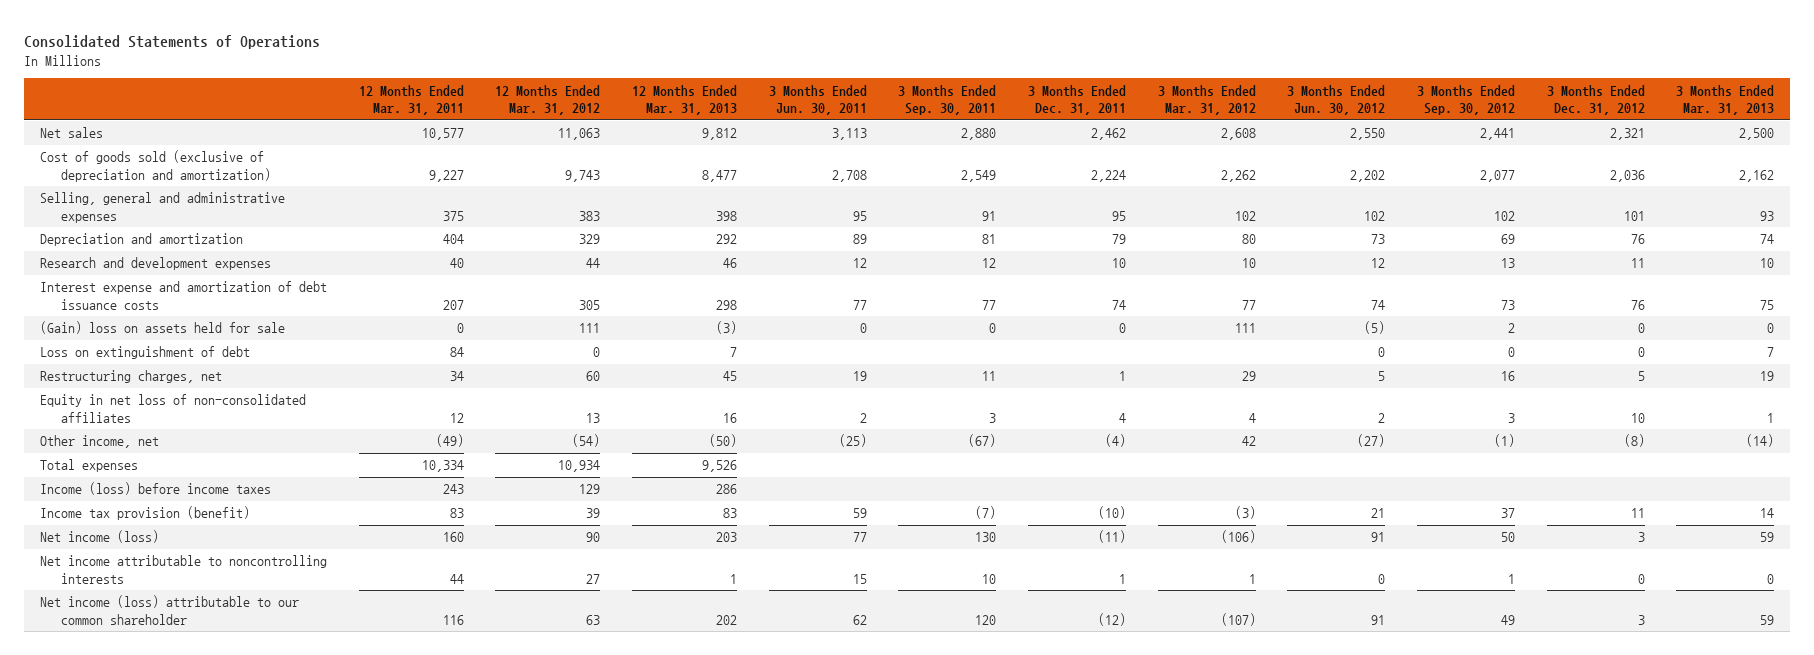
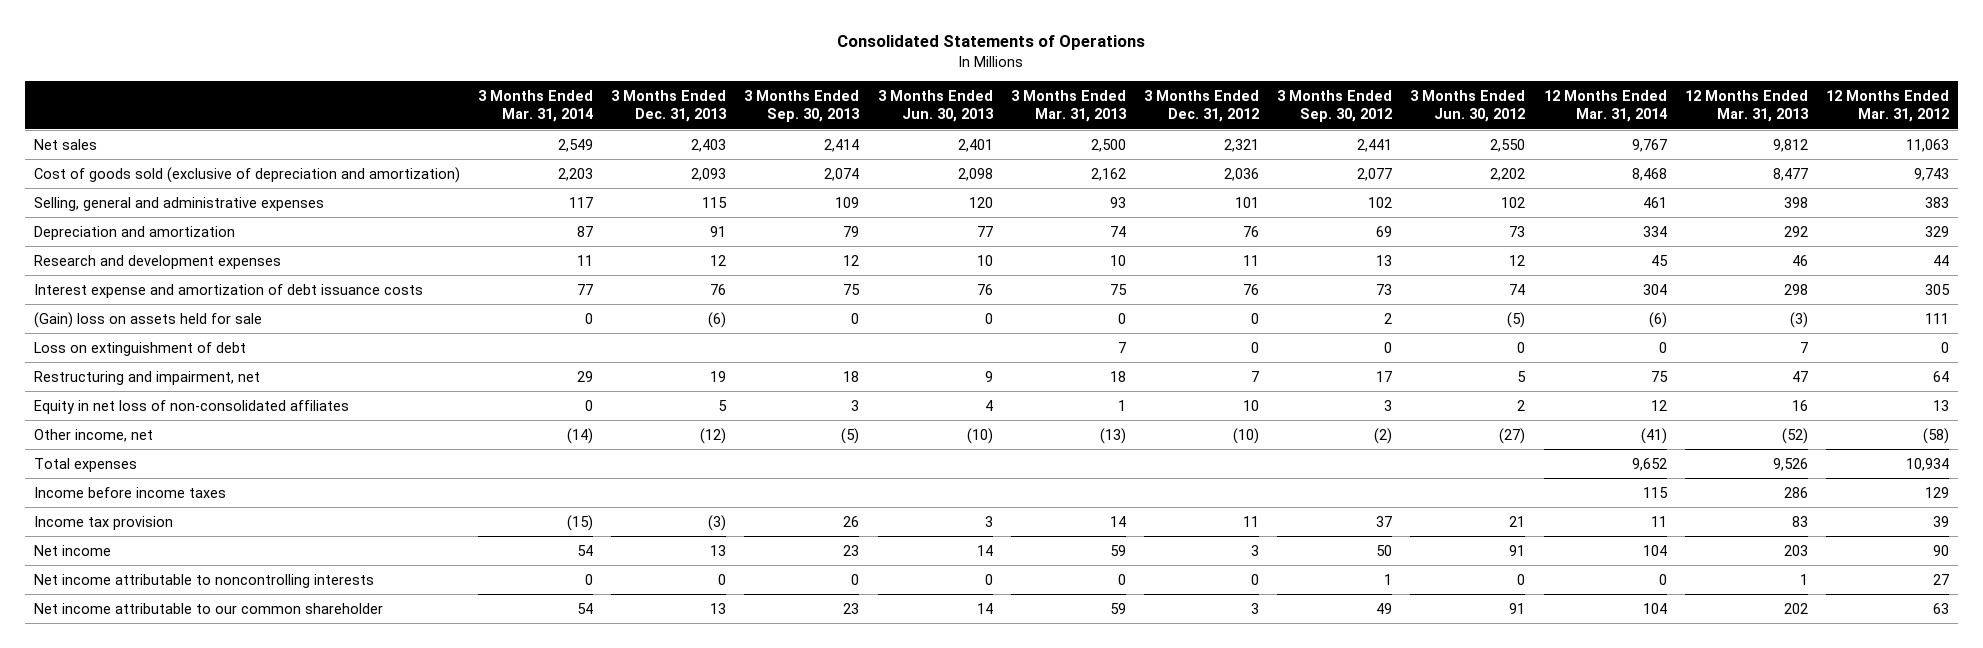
[358,84,464,116] 12 Months Ended Mar. 31, 2011 -> none
[768,84,867,116] 3 Months Ended Jun. 30, 2011 -> none
[898,84,997,116] 3 Months Ended Sep. 30, 2011 -> none
[1028,84,1127,116] 3 Months Ended Dec. 31, 2011 -> none
[1157,84,1256,116] 3 Months Ended Mar. 31, 2012 -> none
none -> [477,89,593,123] 3 Months Ended Mar. 31, 2014
none -> [611,89,728,123] 3 Months Ended Dec. 31, 2013
none -> [744,89,861,123] 3 Months Ended Sep. 30, 2013
none -> [877,89,994,123] 3 Months Ended Jun. 30, 2013
none -> [1543,89,1667,123] 12 Months Ended Mar. 31, 2014
[39,370,222,384] Restructuring charges, net -> none
none -> [33,370,260,385] Restructuring and impairment, net
[572,434,601,448] (54) -> [1923,427,1950,444] (58)
[708,434,737,448] (50) -> [1781,427,1808,444] (52)
[1494,434,1516,448] (1) -> [1374,427,1393,444] (2)
[1623,434,1645,448] (8) -> [1233,427,1260,444] (10)
[1746,434,1775,448] (14) -> [1099,427,1126,444] (13)
[39,482,271,496] Income (loss) before income taxes -> [33,486,226,498] Income before income taxes
[39,506,250,521] Income tax provision (benefit) -> [33,515,173,530] Income tax provision
[39,530,159,544] Net income (loss) -> [33,544,111,556] Net income
[39,595,299,625] Net income (loss) attributable to our common shareholder -> [33,602,383,614] Net income attributable to our common shareholder

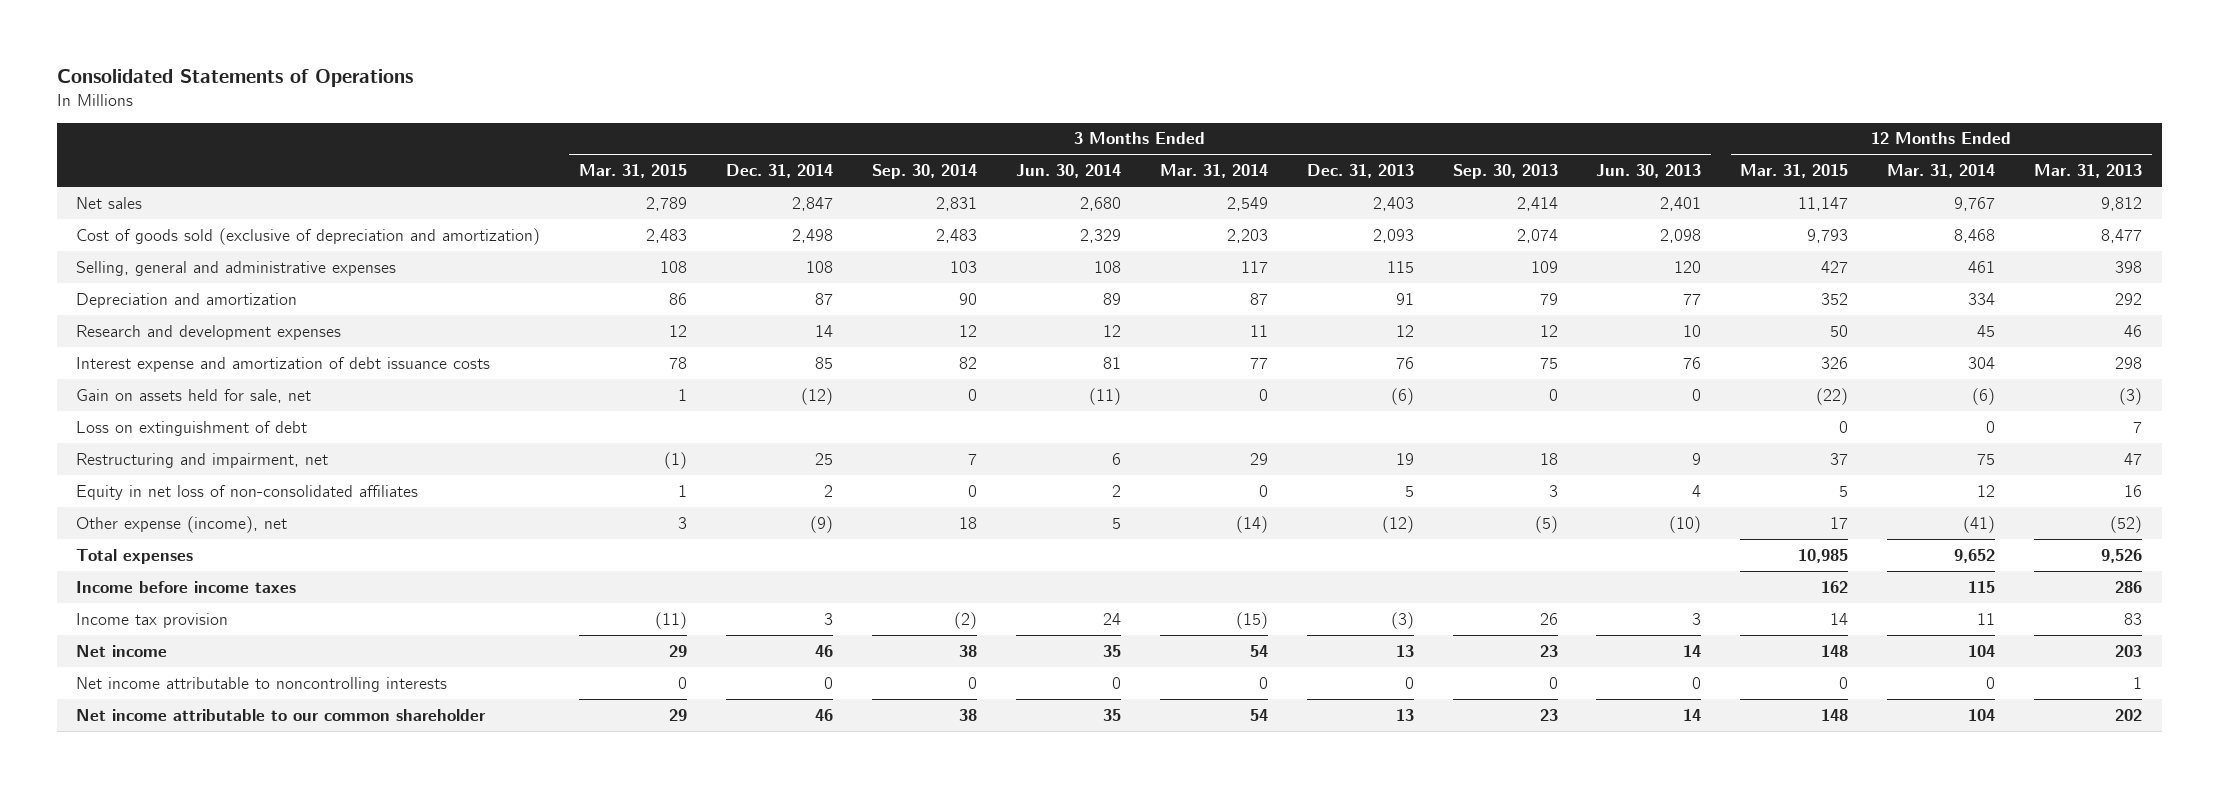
[1010,89,1127,123] 3 Months Ended Mar. 31, 2013 -> none
[1144,89,1260,123] 3 Months Ended Dec. 31, 2012 -> none
[1277,89,1393,123] 3 Months Ended Sep. 30, 2012 -> none
[1410,89,1526,123] 3 Months Ended Jun. 30, 2012 -> none
[1826,89,1950,123] 12 Months Ended Mar. 31, 2012 -> none
none -> [579,164,688,179] Mar. 31, 2015
none -> [726,164,834,179] Dec. 31, 2014
none -> [871,164,977,180] Sep. 30, 2014
none -> [1015,164,1121,179] Jun. 30, 2014
none -> [1740,164,1849,179] Mar. 31, 2015
[33,311,262,328] (Gain) loss on assets held for sale -> [76,388,312,403] Gain on assets held for sale, net
[33,428,153,442] Other income, net -> [76,515,288,533] Other expense (income), net

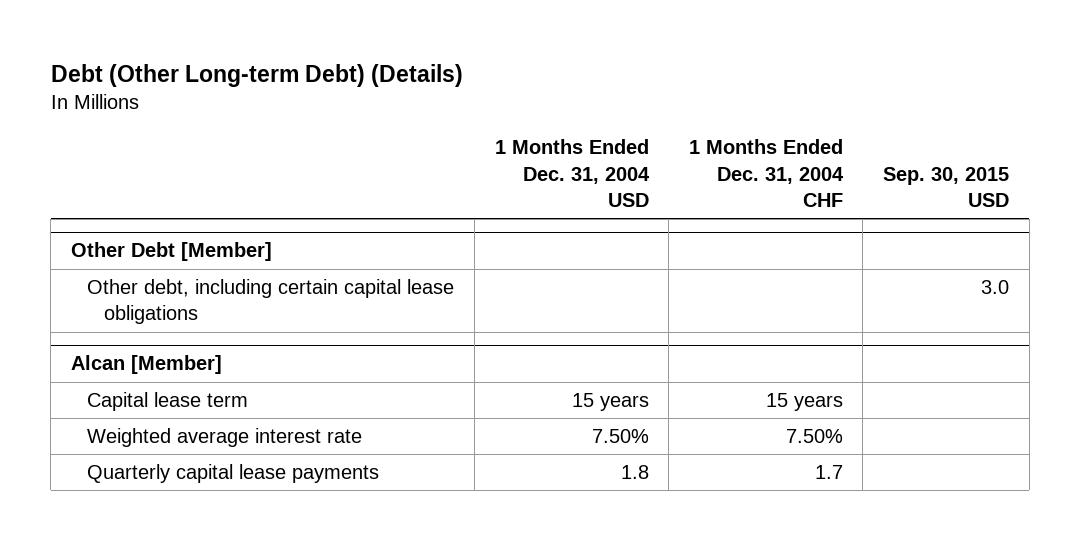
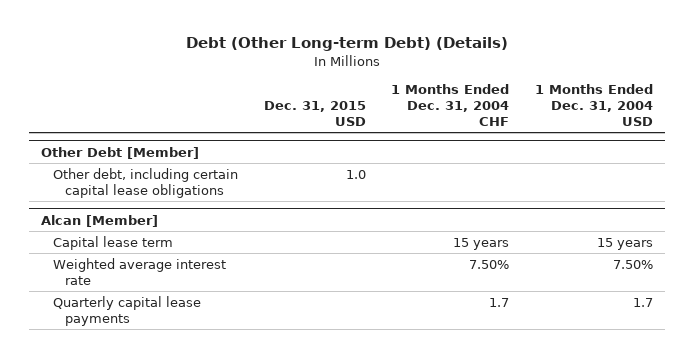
[882,166,1009,207] Sep. 30, 2015 USD -> none
none -> [263,100,366,126] Dec. 31, 2015 USD
[620,465,649,480] 1.8 -> [632,297,653,307] 1.7

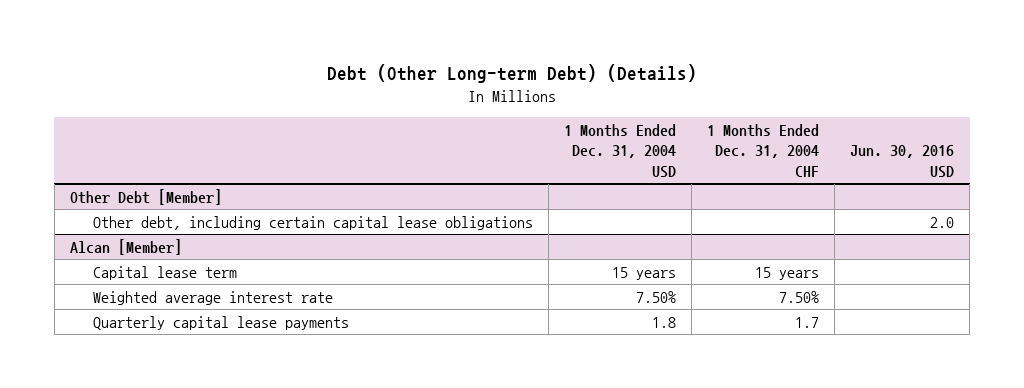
[263,100,366,126] Dec. 31, 2015 USD -> none
none -> [850,145,955,178] Jun. 30, 2016 USD
[632,297,653,307] 1.7 -> [651,316,676,328] 1.8

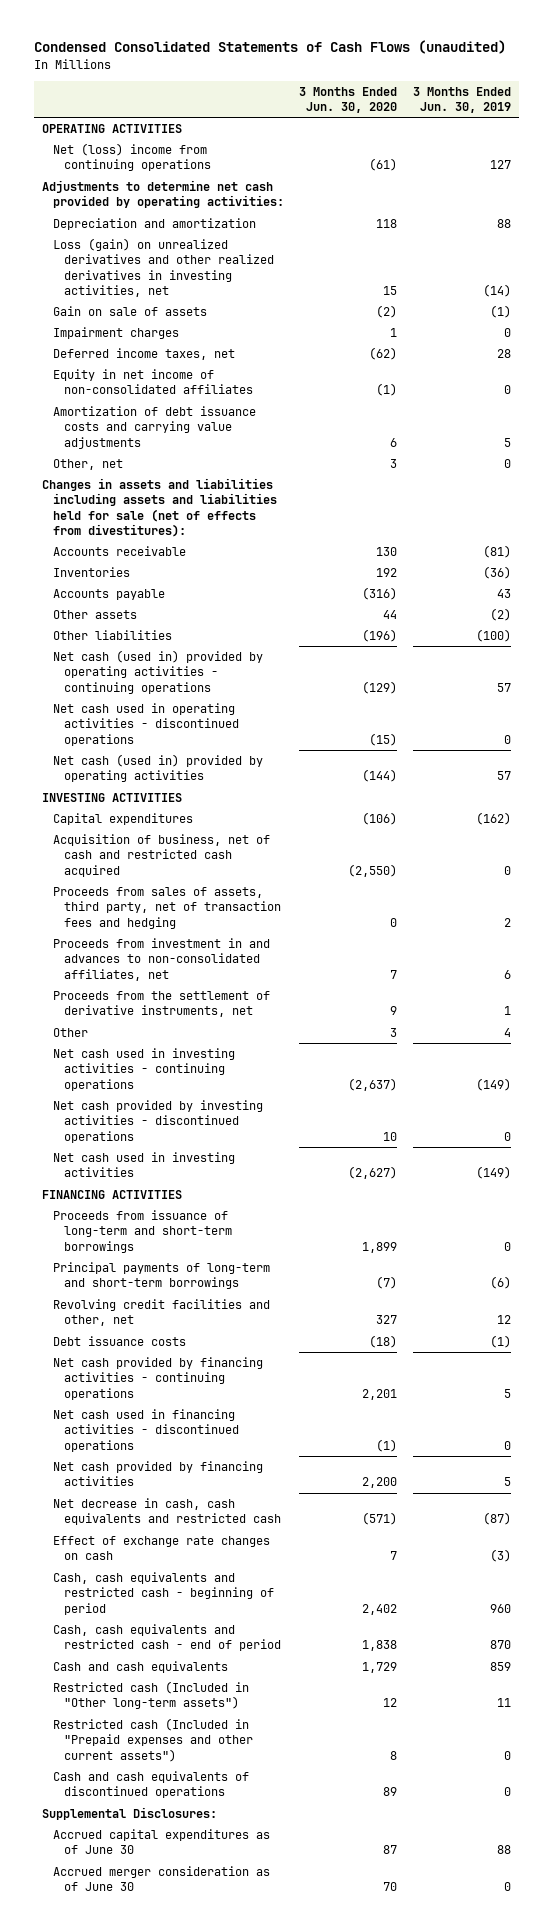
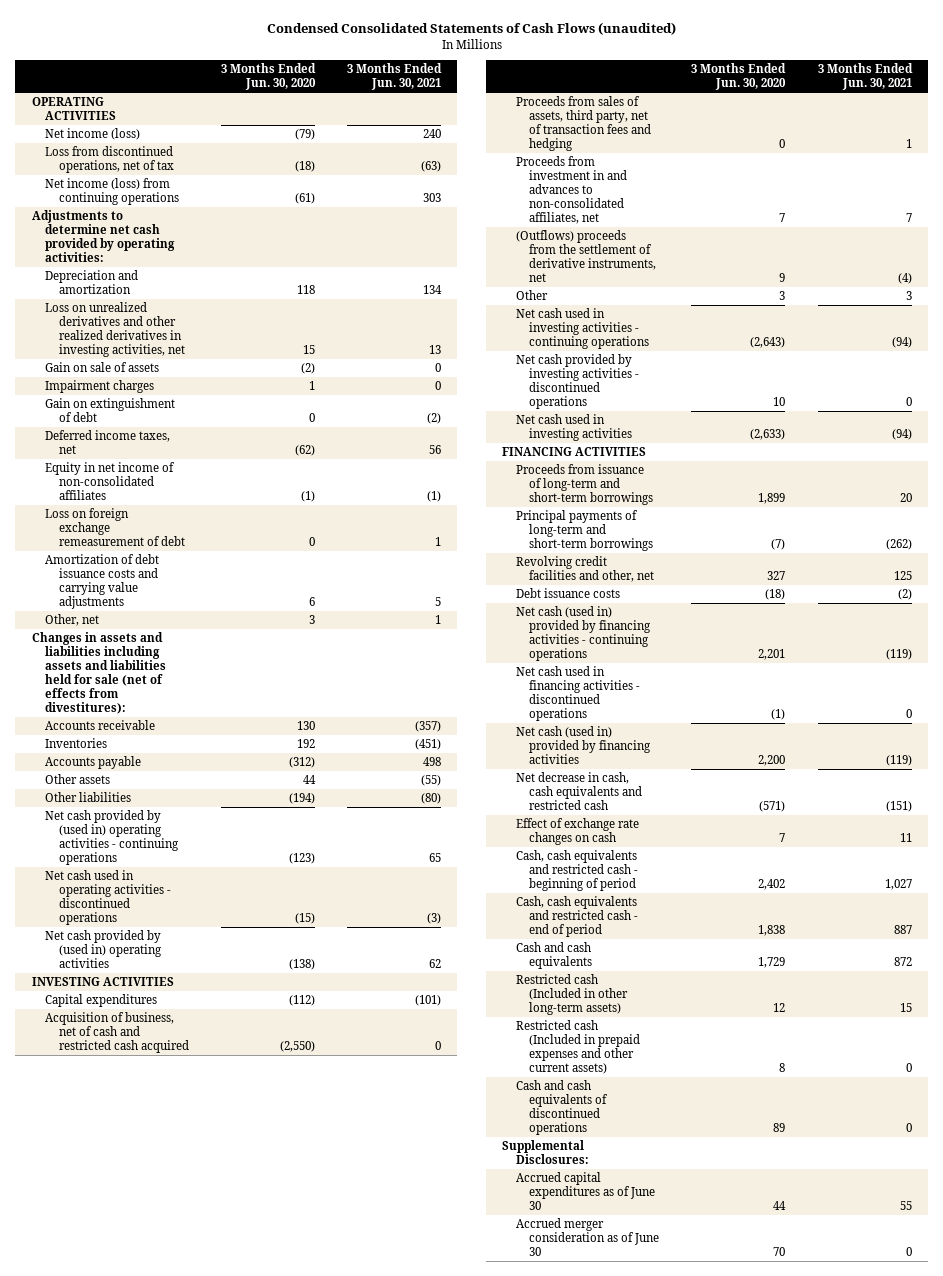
[412,86,511,113] 3 Months Ended Jun. 30, 2019 -> none
none -> [347,63,443,91] 3 Months Ended Jun. 30, 2021
none -> [45,128,141,141] Net income (loss)
none -> [45,146,174,174] Loss from discontinued operations, net of tax
[52,143,211,172] Net (loss) income from continuing operations -> [45,178,179,206] Net income (loss) from continuing operations
[52,238,274,297] Loss (gain) on unrealized derivatives and other realized derivatives in investing activities, net -> [45,302,185,358] Loss on unrealized derivatives and other realized derivatives in investing activities, net
none -> [45,398,176,423] Gain on extinguishment of debt
none -> [45,508,185,547] Loss on foreign exchange remeasurement of debt
[362,587,398,601] (316) -> [289,757,316,769] (312)
[362,629,398,643] (196) -> [289,793,316,805] (194)
[52,650,263,694] Net cash (used in) provided by operating activities - continuing operations -> [45,810,179,866] Net cash provided by (used in) operating activities - continuing operations
[362,680,398,694] (129) -> [289,853,316,865] (123)
[52,754,263,783] Net cash (used in) provided by operating activities -> [45,930,162,969] Net cash provided by (used in) operating activities
[362,769,398,783] (144) -> [289,959,316,971] (138)
[362,812,398,826] (106) -> [289,995,316,1007] (112)
[52,991,270,1018] Proceeds from the settlement of derivative instruments, net -> [515,230,657,283] (Outflows) proceeds from the settlement of derivative instruments, net
[348,1077,398,1091] (2,637) -> [750,337,786,349] (2,643)
[348,1166,398,1180] (2,627) -> [750,429,786,441] (2,633)
[52,1357,263,1400] Net cash provided by financing activities - continuing operations -> [515,606,652,662] Net cash (used in) provided by financing activities - continuing operations
[52,1461,263,1487] Net cash provided by financing activities -> [515,726,652,765] Net cash (used in) provided by financing activities
[52,1681,249,1710] Restricted cash (Included in "Other long-term assets") -> [515,974,629,1016] Restricted cash (Included in other long-term assets)
[52,1718,253,1762] Restricted cash (Included in "Prepaid expenses and other current assets") -> [515,1020,641,1075] Restricted cash (Included in prepaid expenses and other current assets)
[383,1845,398,1855] 87 -> [773,1201,787,1211] 44

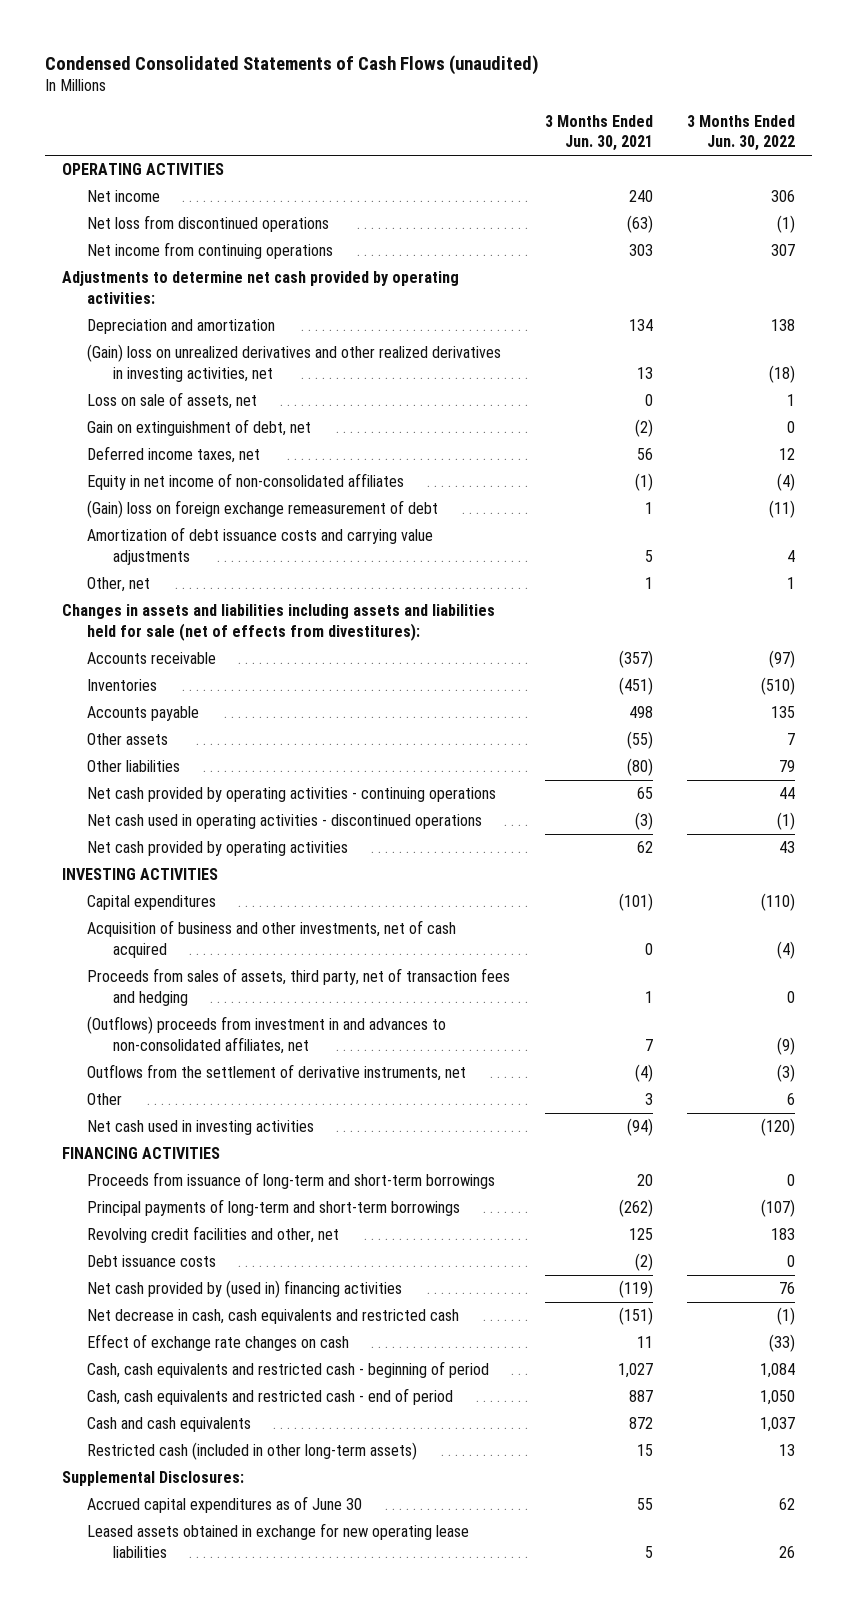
[221,63,317,91] 3 Months Ended Jun. 30, 2020 -> none
none -> [687,114,796,152] 3 Months Ended Jun. 30, 2022
[45,128,141,141] Net income (loss) -> [87,190,161,203] Net income
[45,146,174,174] Loss from discontinued operations, net of tax -> [87,215,330,233] Net loss from discontinued operations
[45,178,179,206] Net income (loss) from continuing operations -> [87,242,334,260] Net income from continuing operations
[45,380,155,394] Impairment charges -> none
[45,302,185,358] Loss on unrealized derivatives and other realized derivatives in investing activities, net -> [87,344,502,383] (Gain) loss on unrealized derivatives and other realized derivatives in investing activities, net
[45,362,160,373] Gain on sale of assets -> [87,392,258,410] Loss on sale of assets, net
[45,398,176,423] Gain on extinguishment of debt -> [87,419,312,437] Gain on extinguishment of debt, net
[45,508,185,547] Loss on foreign exchange remeasurement of debt -> [87,500,439,519] (Gain) loss on foreign exchange remeasurement of debt
[45,810,179,866] Net cash provided by (used in) operating activities - continuing operations -> [87,787,497,803] Net cash provided by operating activities - continuing operations
[45,930,162,969] Net cash provided by (used in) operating activities -> [87,841,349,857] Net cash provided by operating activities
[45,1012,189,1054] Acquisition of business, net of cash and restricted cash acquired -> [87,920,457,959] Acquisition of business and other investments, net of cash acquired
[515,156,628,225] Proceeds from investment in and advances to non-consolidated affiliates, net -> [87,1016,447,1055] (Outflows) proceeds from investment in and advances to non-consolidated affiliates, net
[515,230,657,283] (Outflows) proceeds from the settlement of derivative instruments, net -> [87,1064,467,1082] Outflows from the settlement of derivative instruments, net
[515,308,650,350] Net cash used in investing activities - continuing operations -> none
[515,354,640,410] Net cash provided by investing activities - discontinued operations -> none
[515,606,652,662] Net cash (used in) provided by financing activities - continuing operations -> none
[515,666,641,722] Net cash used in financing activities - discontinued operations -> none
[515,726,652,765] Net cash (used in) provided by financing activities -> [87,1280,403,1299] Net cash provided by (used in) financing activities
[515,1020,641,1075] Restricted cash (Included in prepaid expenses and other current assets) -> none
[515,1080,609,1136] Cash and cash equivalents of discontinued operations -> none
[515,974,629,1016] Restricted cash (Included in other long-term assets) -> [87,1442,418,1461] Restricted cash (included in other long-term assets)
[515,1218,660,1257] Accrued merger consideration as of June 30 -> none
none -> [87,1523,470,1559] Leased assets obtained in exchange for new operating lease liabilities

